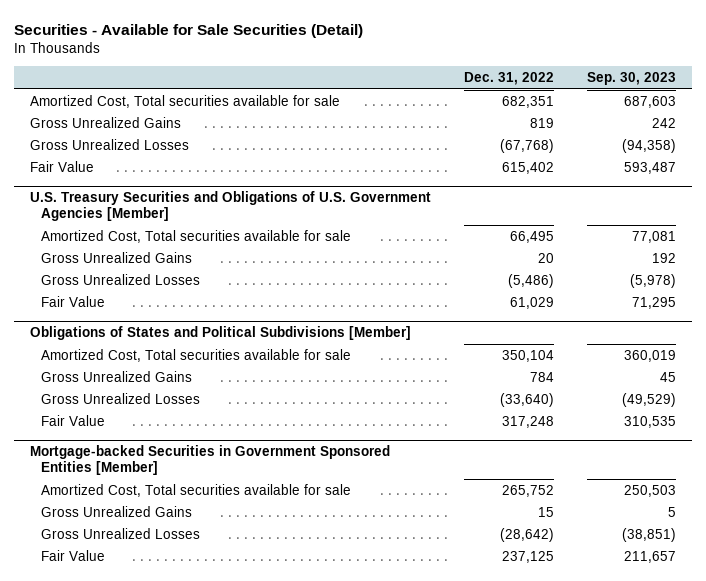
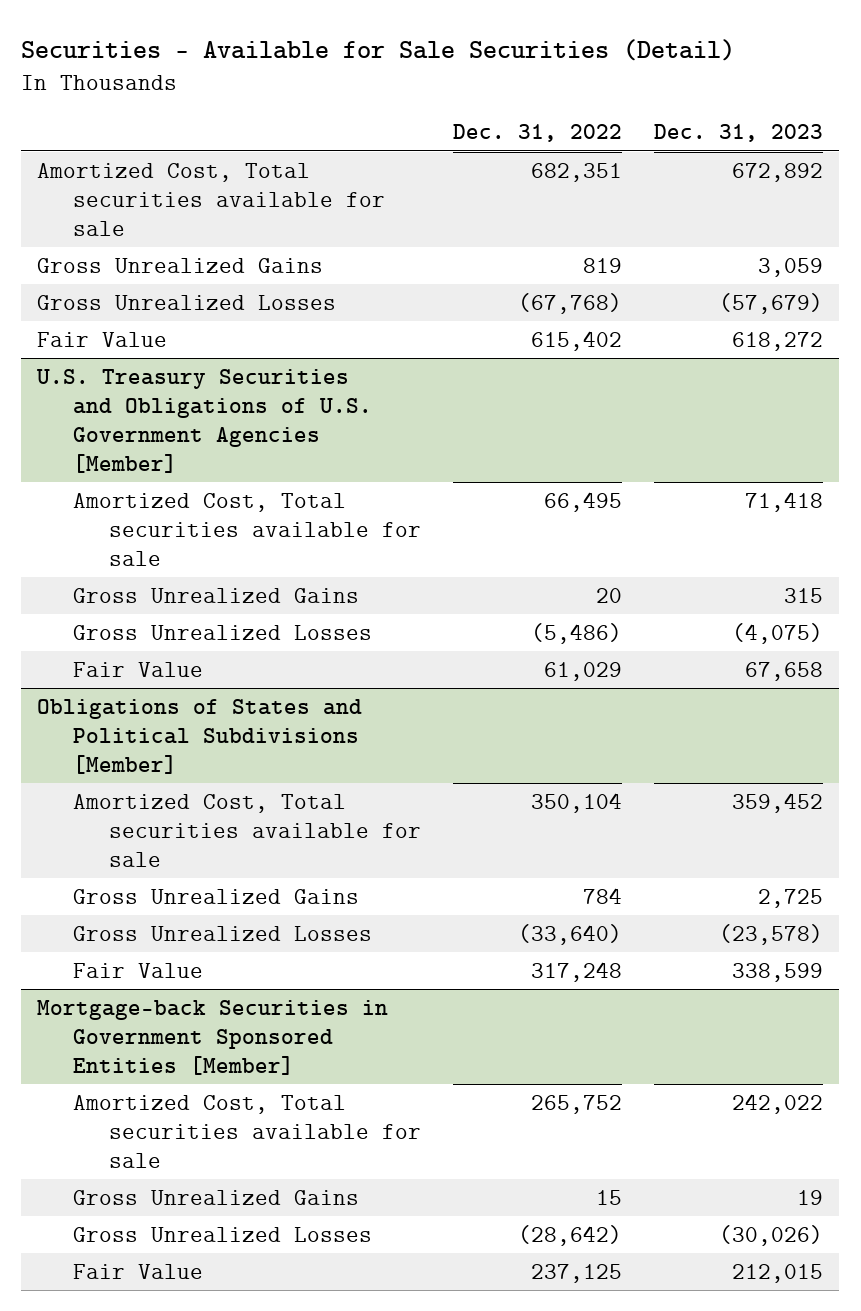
[587,71,677,85] Sep. 30, 2023 -> none
none -> [654,124,824,143] Dec. 31, 2023
[30,444,391,476] Mortgage-backed Securities in Government Sponsored Entities [Member] -> [37,999,389,1075] Mortgage-back Securities in Government Sponsored Entities [Member]

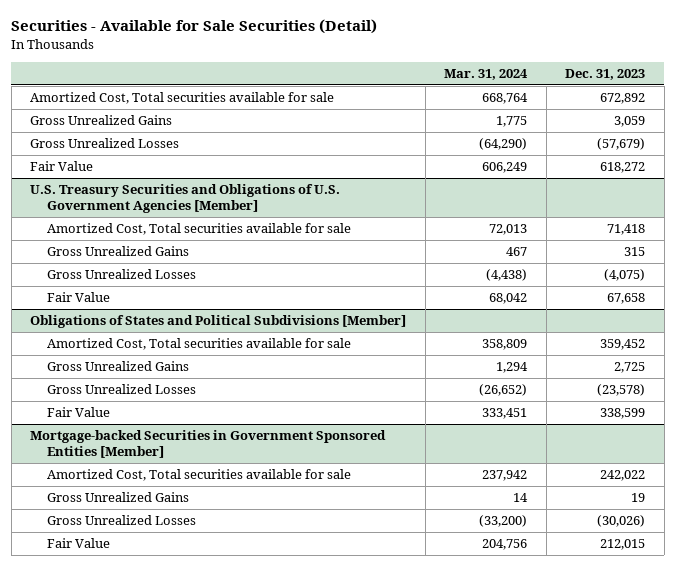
[452,124,622,143] Dec. 31, 2022 -> none
none -> [444,68,529,80] Mar. 31, 2024
[37,999,389,1075] Mortgage-back Securities in Government Sponsored Entities [Member] -> [30,430,387,459] Mortgage-backed Securities in Government Sponsored Entities [Member]

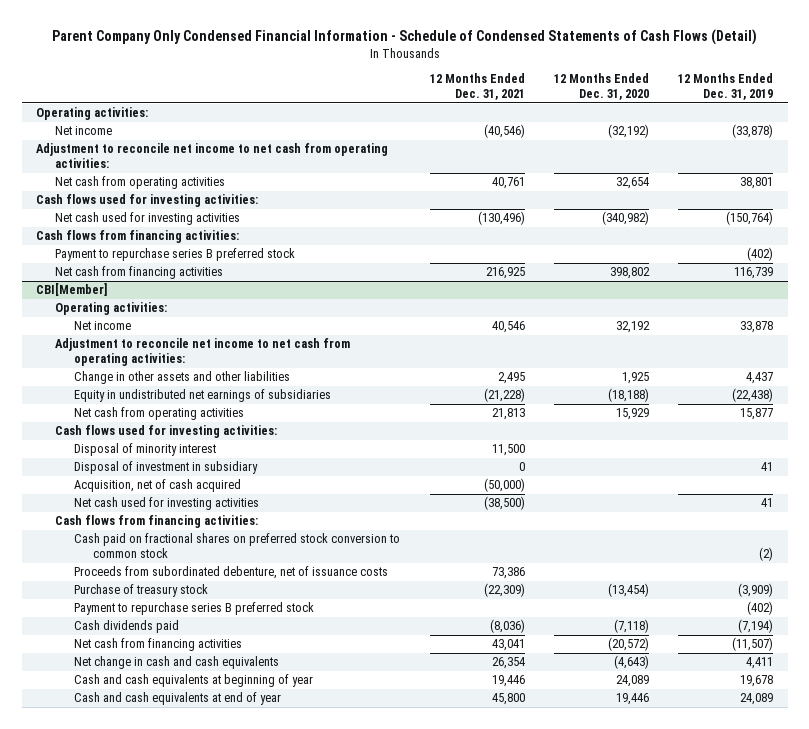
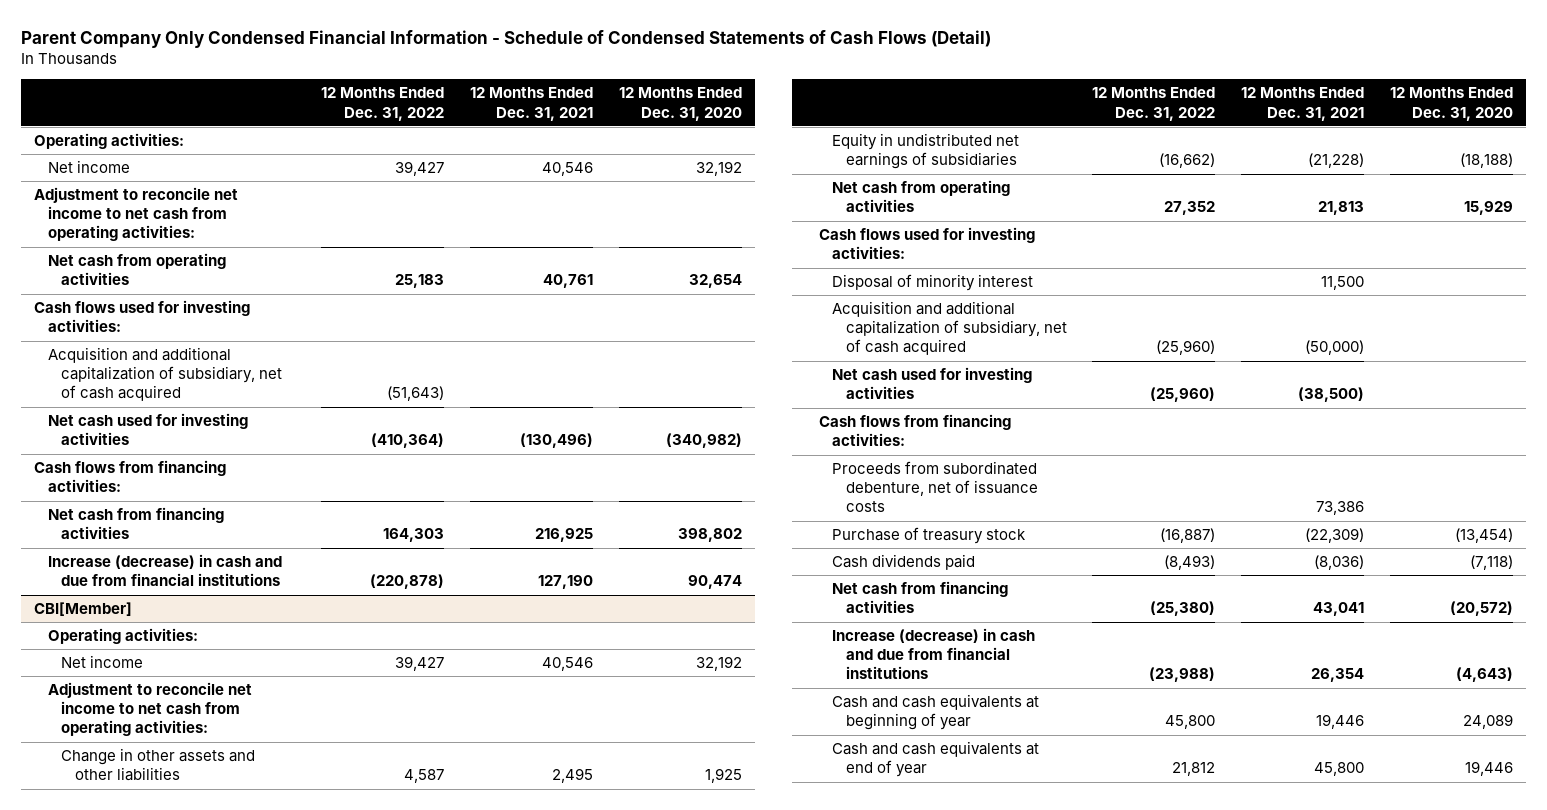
[678,73,774,101] 12 Months Ended Dec. 31, 2019 -> none
none -> [321,87,445,121] 12 Months Ended Dec. 31, 2022
[483,124,525,139] (40,546) -> [542,162,594,177] 40,546
[607,124,649,139] (32,192) -> [696,161,743,177] 32,192
none -> [47,347,283,402] Acquisition and additional capitalization of subsidiary, net of cash acquired
[55,248,296,262] Payment to repurchase series B preferred stock -> none
none -> [47,554,282,587] Increase (decrease) in cash and due from financial institutions
[74,461,259,475] Disposal of investment in subsidiary -> none
[74,479,242,493] Acquisition, net of cash acquired -> [832,301,1067,356] Acquisition and additional capitalization of subsidiary, net of cash acquired
[74,533,401,559] Cash paid on fractional shares on preferred stock conversion to common stock -> none
[74,602,315,616] Payment to repurchase series B preferred stock -> none
[74,656,280,670] Net change in cash and cash equivalents -> [832,628,1036,680] Increase (decrease) in cash and due from financial institutions

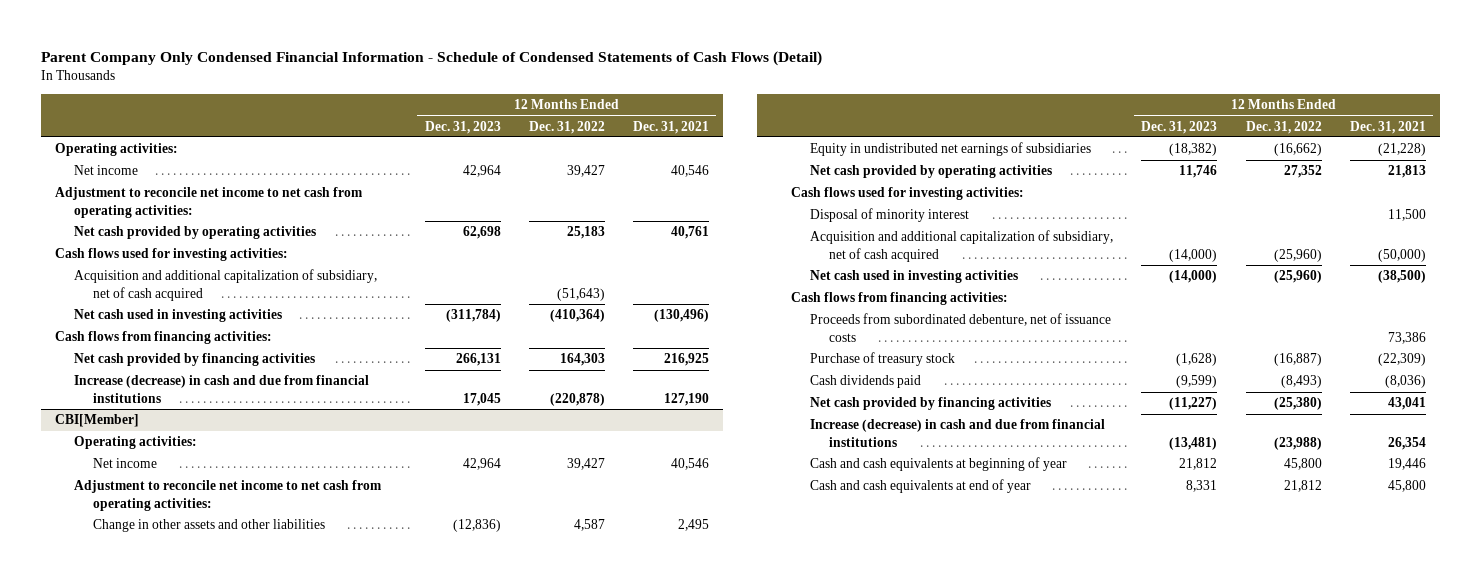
[619,87,743,121] 12 Months Ended Dec. 31, 2020 -> none
none -> [424,120,501,134] Dec. 31, 2023
[47,253,226,286] Net cash from operating activities -> [73,226,316,240] Net cash provided by operating activities
[47,413,248,446] Net cash used for investing activities -> [73,309,282,323] Net cash used in investing activities
[47,507,224,540] Net cash from financing activities -> [73,353,315,367] Net cash provided by financing activities
[832,180,1011,213] Net cash from operating activities -> [810,165,1053,179] Net cash provided by operating activities
[832,367,1033,400] Net cash used for investing activities -> [810,270,1019,284] Net cash used in investing activities
[832,581,1009,614] Net cash from financing activities -> [810,397,1052,411] Net cash provided by financing activities

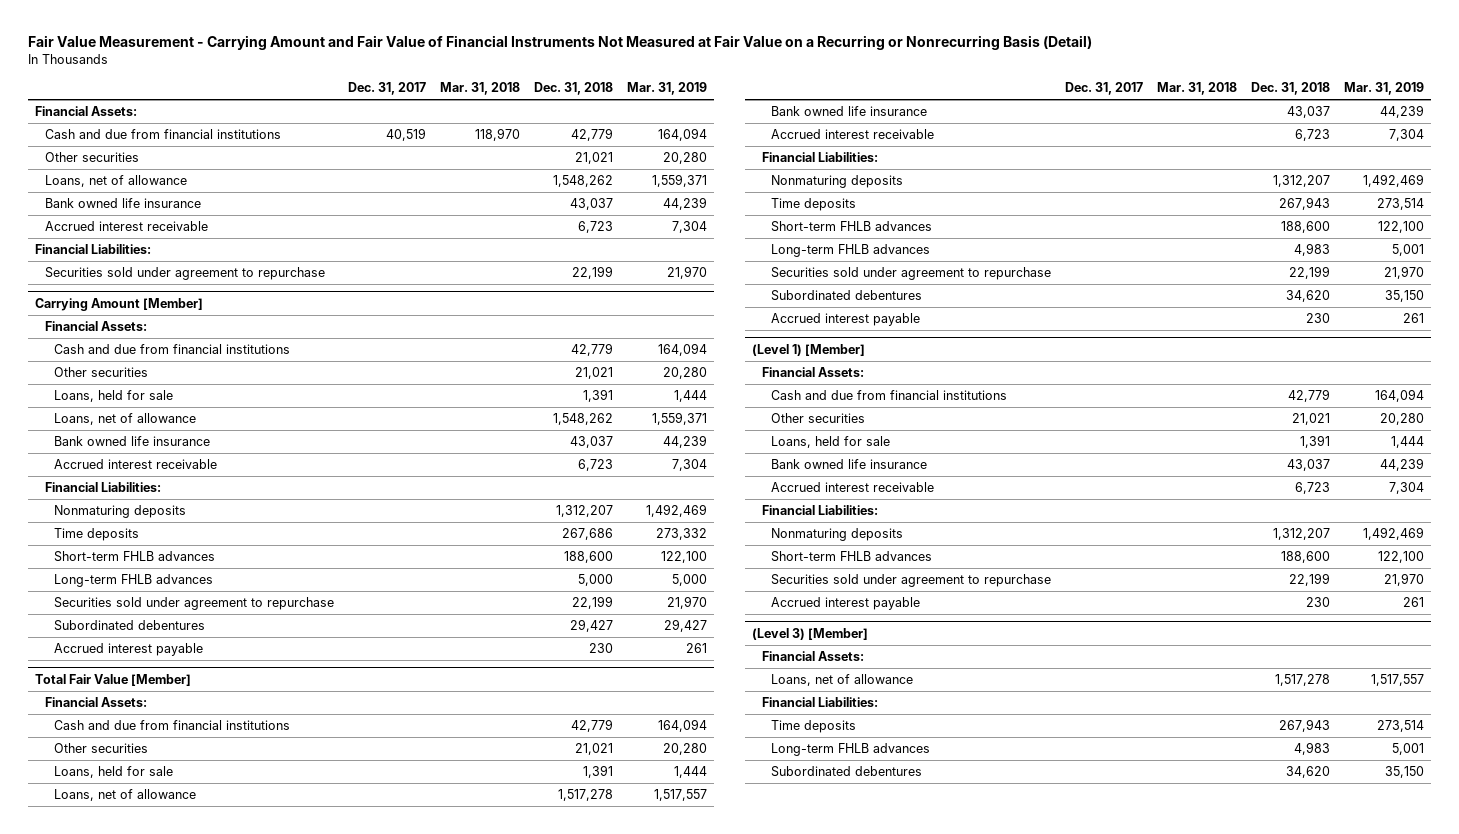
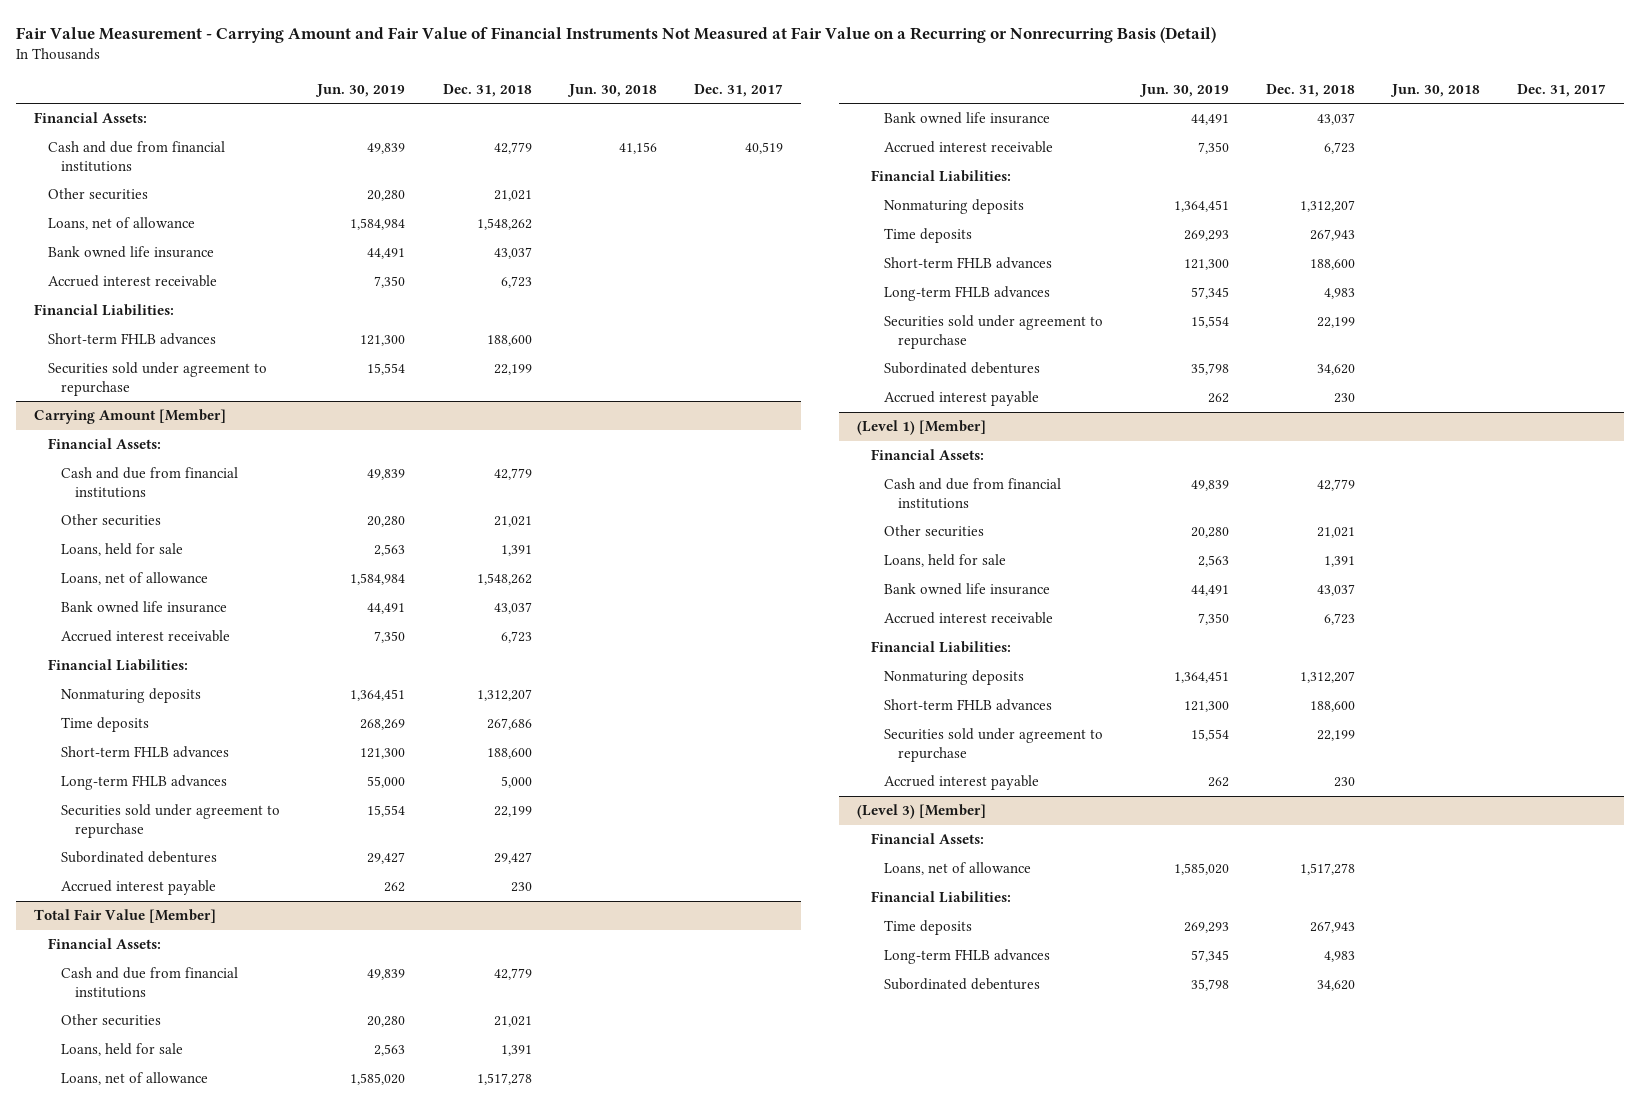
[440,82,521,96] Mar. 31, 2018 -> none
[627,82,708,96] Mar. 31, 2019 -> none
none -> [315,83,406,97] Jun. 30, 2019
none -> [566,83,657,97] Jun. 30, 2018
none -> [47,333,216,346] Short-term FHLB advances

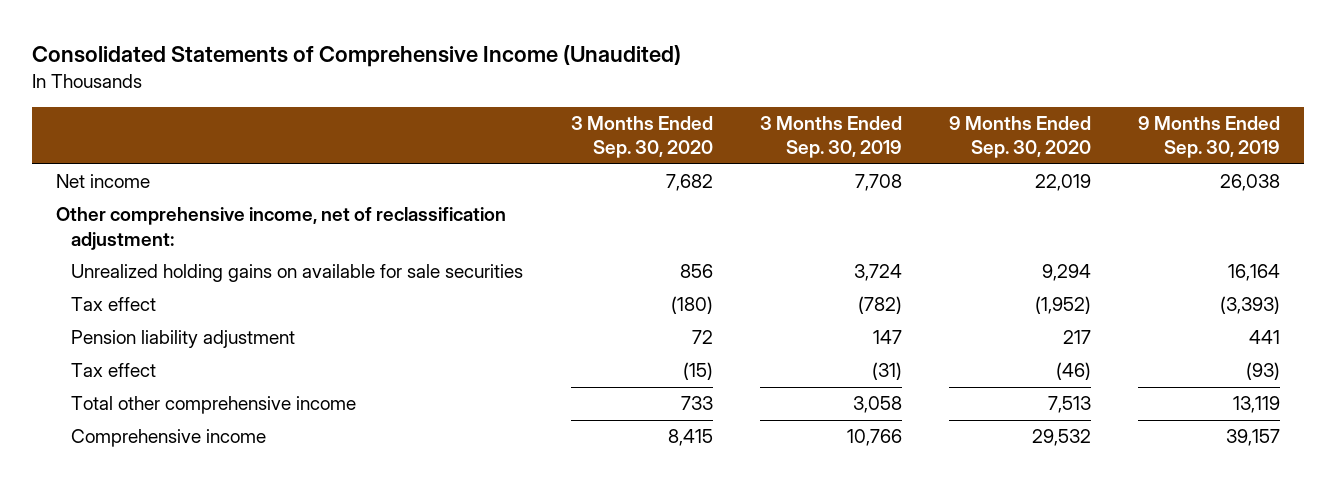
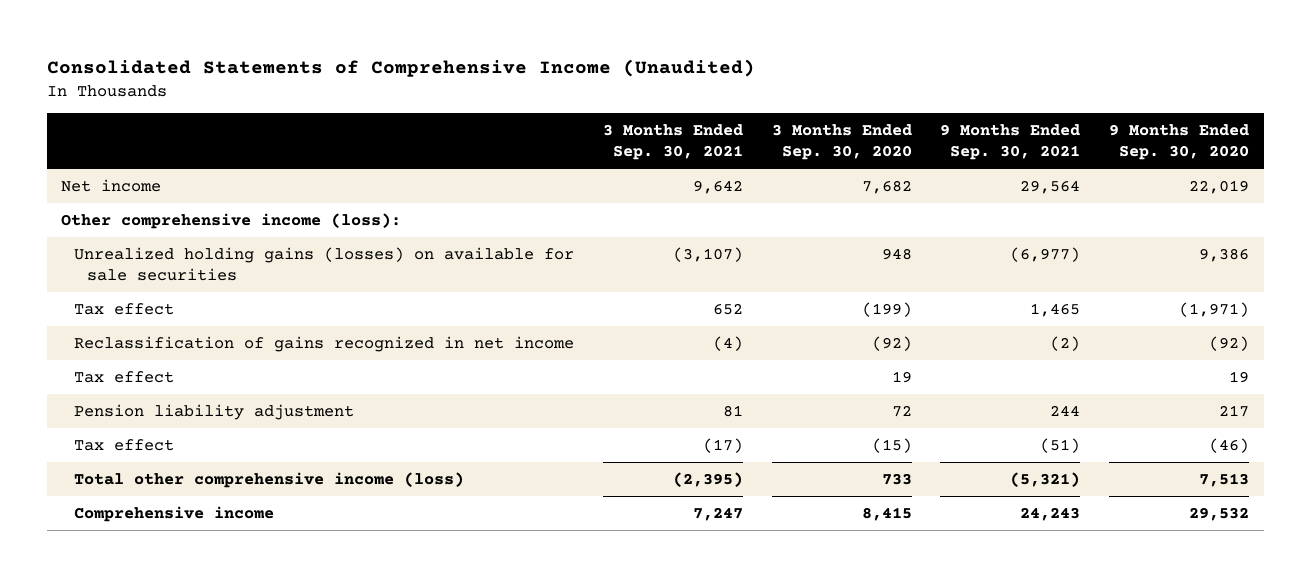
[759,116,902,159] 3 Months Ended Sep. 30, 2019 -> none
[1138,116,1281,159] 9 Months Ended Sep. 30, 2019 -> none
none -> [602,124,743,161] 3 Months Ended Sep. 30, 2021
none -> [940,124,1081,161] 9 Months Ended Sep. 30, 2021
[55,207,506,250] Other comprehensive income, net of reclassification adjustment: -> [61,212,402,229] Other comprehensive income (loss):
[71,264,524,283] Unrealized holding gains on available for sale securities -> [74,246,575,281] Unrealized holding gains (losses) on available for sale securities
[679,264,713,279] 856 -> [881,247,912,260] 948
[1041,264,1091,282] 9,294 -> [1199,247,1250,262] 9,386
[670,296,713,315] (180) -> [861,301,912,317] (199)
[1034,296,1091,315] (1,952) -> [1179,301,1250,317] (1,971)
none -> [74,335,575,352] Reclassification of gains recognized in net income
none -> [74,370,175,383] Tax effect
[71,396,357,415] Total other comprehensive income -> [74,471,465,488] Total other comprehensive income (loss)

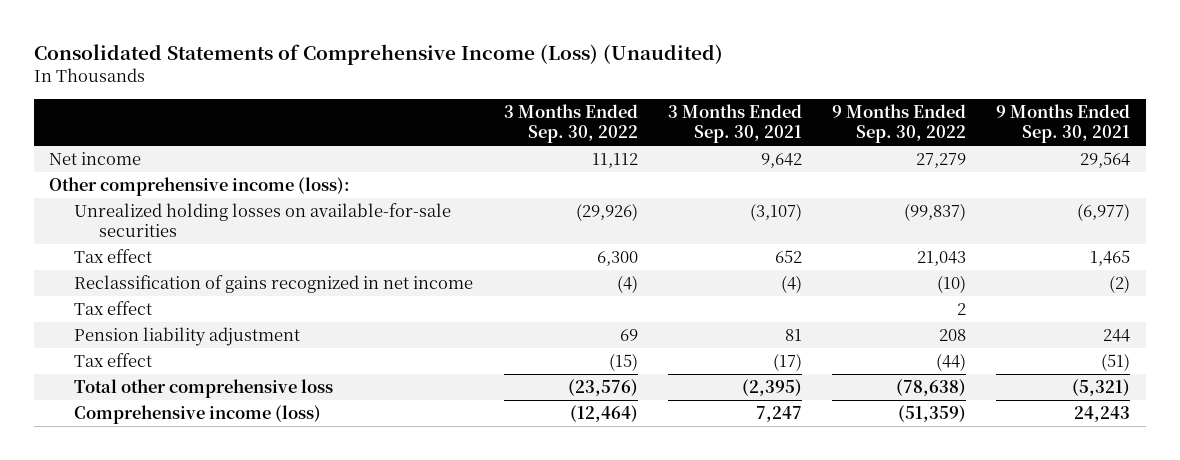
[46,59,755,78] Consolidated Statements of Comprehensive Income (Unaudited) -> [34,44,724,66] Consolidated Statements of Comprehensive Income (Loss) (Unaudited)
[771,124,912,161] 3 Months Ended Sep. 30, 2020 -> none
[1109,124,1250,161] 9 Months Ended Sep. 30, 2020 -> none
none -> [503,104,638,143] 3 Months Ended Sep. 30, 2022
none -> [832,104,967,143] 9 Months Ended Sep. 30, 2022
[74,246,575,281] Unrealized holding gains (losses) on available for sale securities -> [74,203,452,237] Unrealized holding losses on available-for-sale securities
[74,471,465,488] Total other comprehensive income (loss) -> [74,379,334,399] Total other comprehensive loss
[74,505,275,522] Comprehensive income -> [74,405,322,425] Comprehensive income (loss)

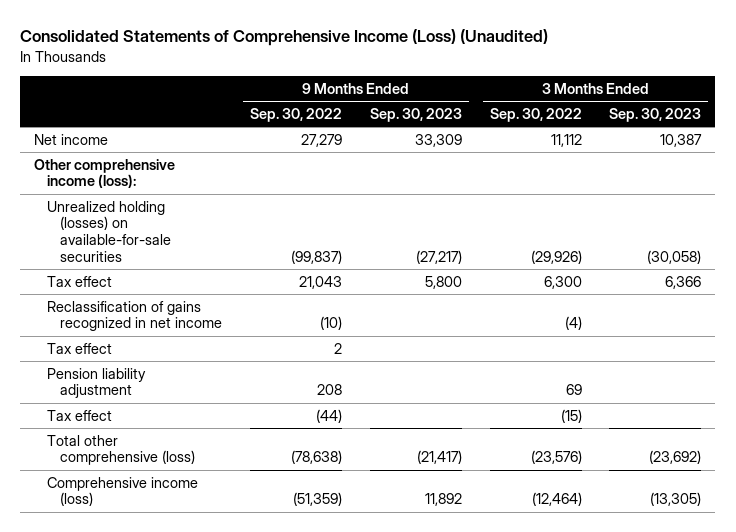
[667,104,802,143] 3 Months Ended Sep. 30, 2021 -> none
[996,104,1131,143] 9 Months Ended Sep. 30, 2021 -> none
none -> [369,107,462,122] Sep. 30, 2023
none -> [609,107,702,122] Sep. 30, 2023
[74,203,452,237] Unrealized holding losses on available-for-sale securities -> [47,200,172,262] Unrealized holding (losses) on available-for-sale securities
[74,379,334,399] Total other comprehensive loss -> [47,434,196,466] Total other comprehensive (loss)

